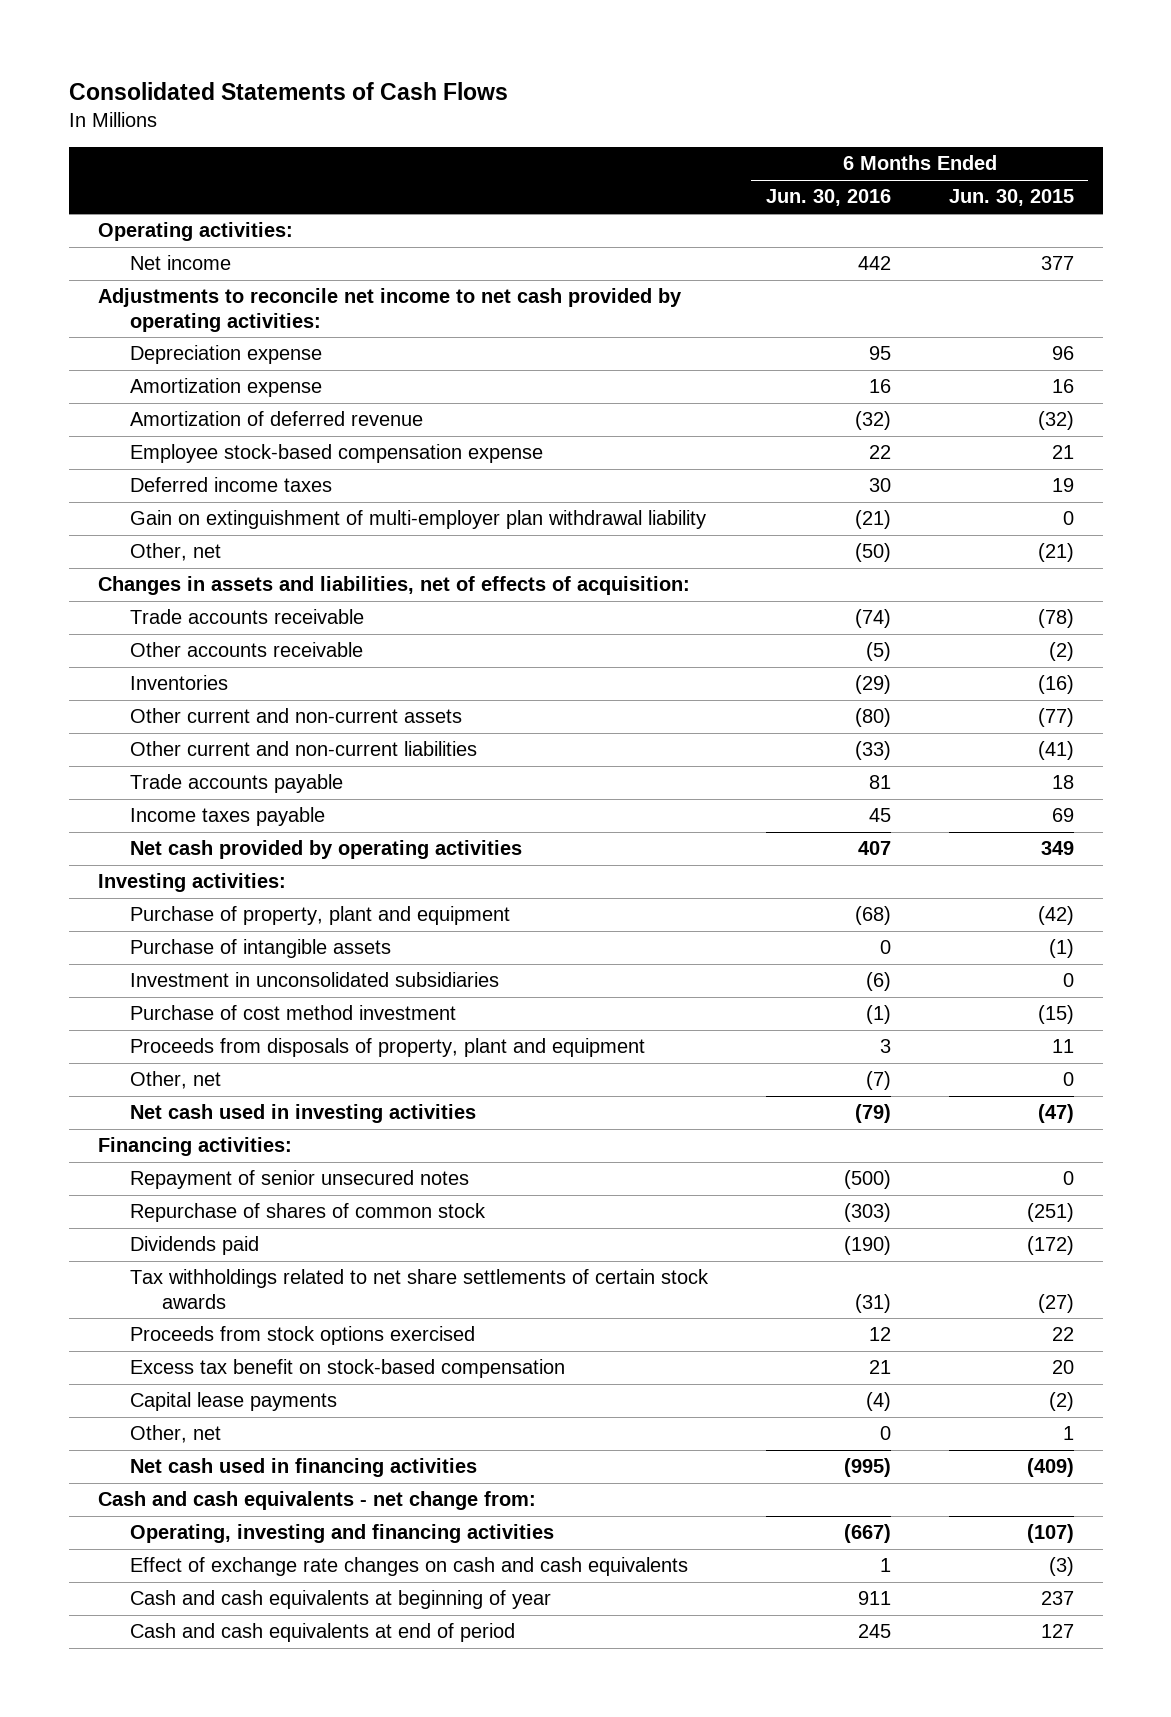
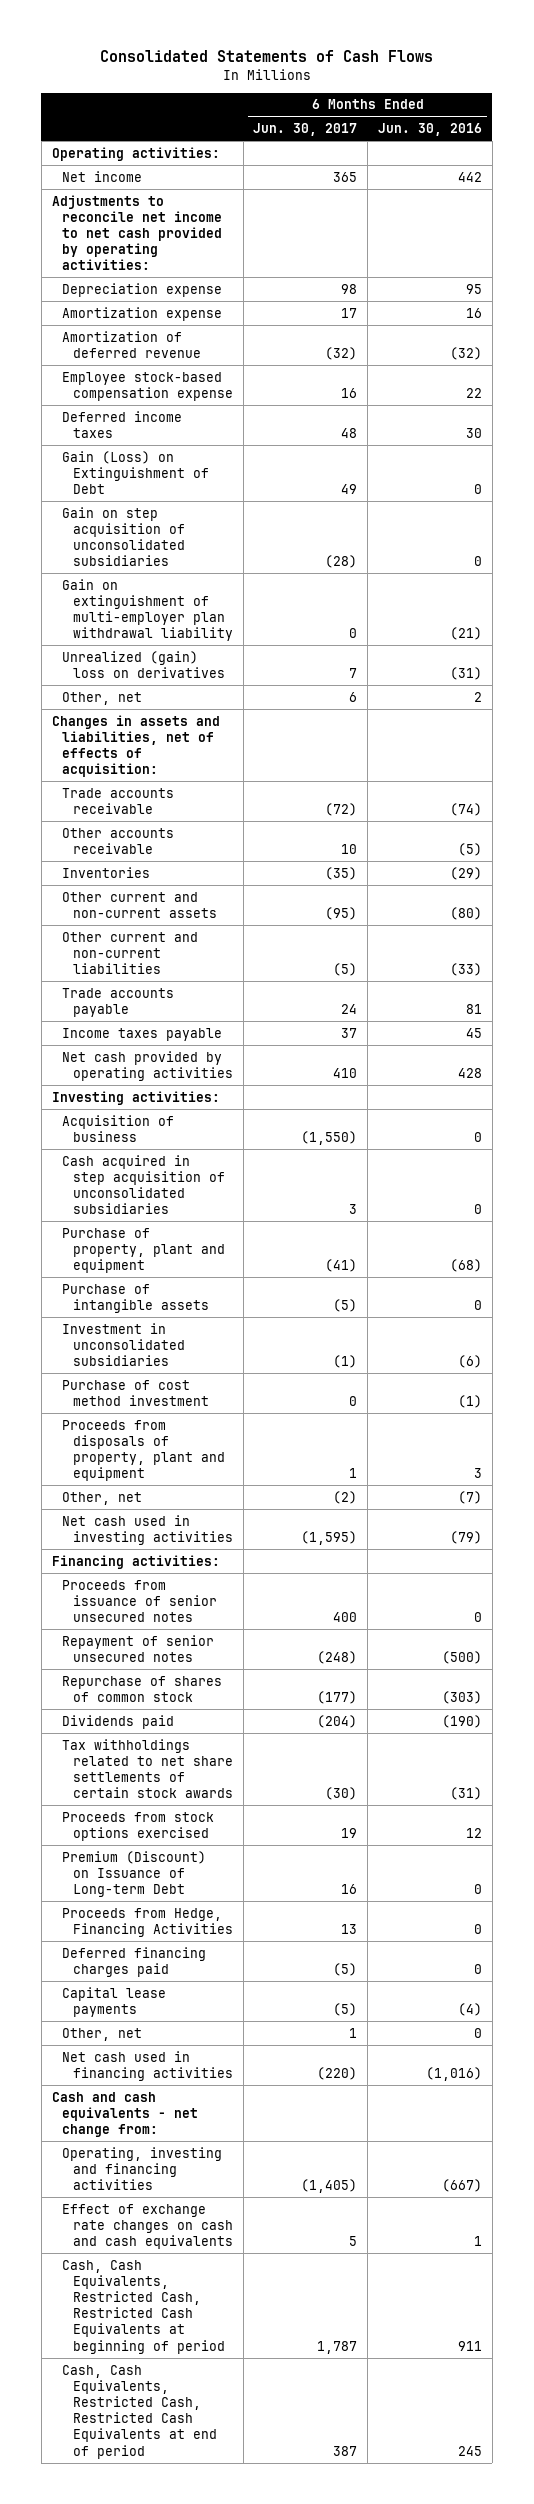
[948,189,1074,207] Jun. 30, 2015 -> none
none -> [253,123,358,137] Jun. 30, 2017
none -> [62,450,209,495] Gain (Loss) on Extinguishment of Debt
none -> [62,506,185,567] Gain on step acquisition of unconsolidated subsidiaries
none -> [62,650,225,678] Unrealized (gain) loss on derivatives
[854,543,891,563] (50) -> [473,691,482,702] 2
[857,841,891,856] 407 -> [457,1067,482,1078] 428
none -> [62,1114,175,1142] Acquisition of business
none -> [62,1154,225,1215] Cash acquired in step acquisition of unconsolidated subsidiaries
none -> [62,1579,217,1623] Proceeds from issuance of senior unsecured notes
[129,1359,565,1379] Excess tax benefit on stock-based compensation -> none
none -> [62,1850,207,1898] Premium (Discount) on Issuance of Long-term Debt
none -> [62,1907,233,1937] Proceeds from Hedge, Financing Activities
none -> [62,1946,207,1977] Deferred financing charges paid
[843,1458,891,1478] (995) -> [425,2066,482,2081] (1,016)
[129,1590,551,1610] Cash and cash equivalents at beginning of year -> [62,2259,225,2354] Cash, Cash Equivalents, Restricted Cash, Restricted Cash Equivalents at beginning of period
[129,1623,515,1643] Cash and cash equivalents at end of period -> [62,2364,217,2459] Cash, Cash Equivalents, Restricted Cash, Restricted Cash Equivalents at end of period

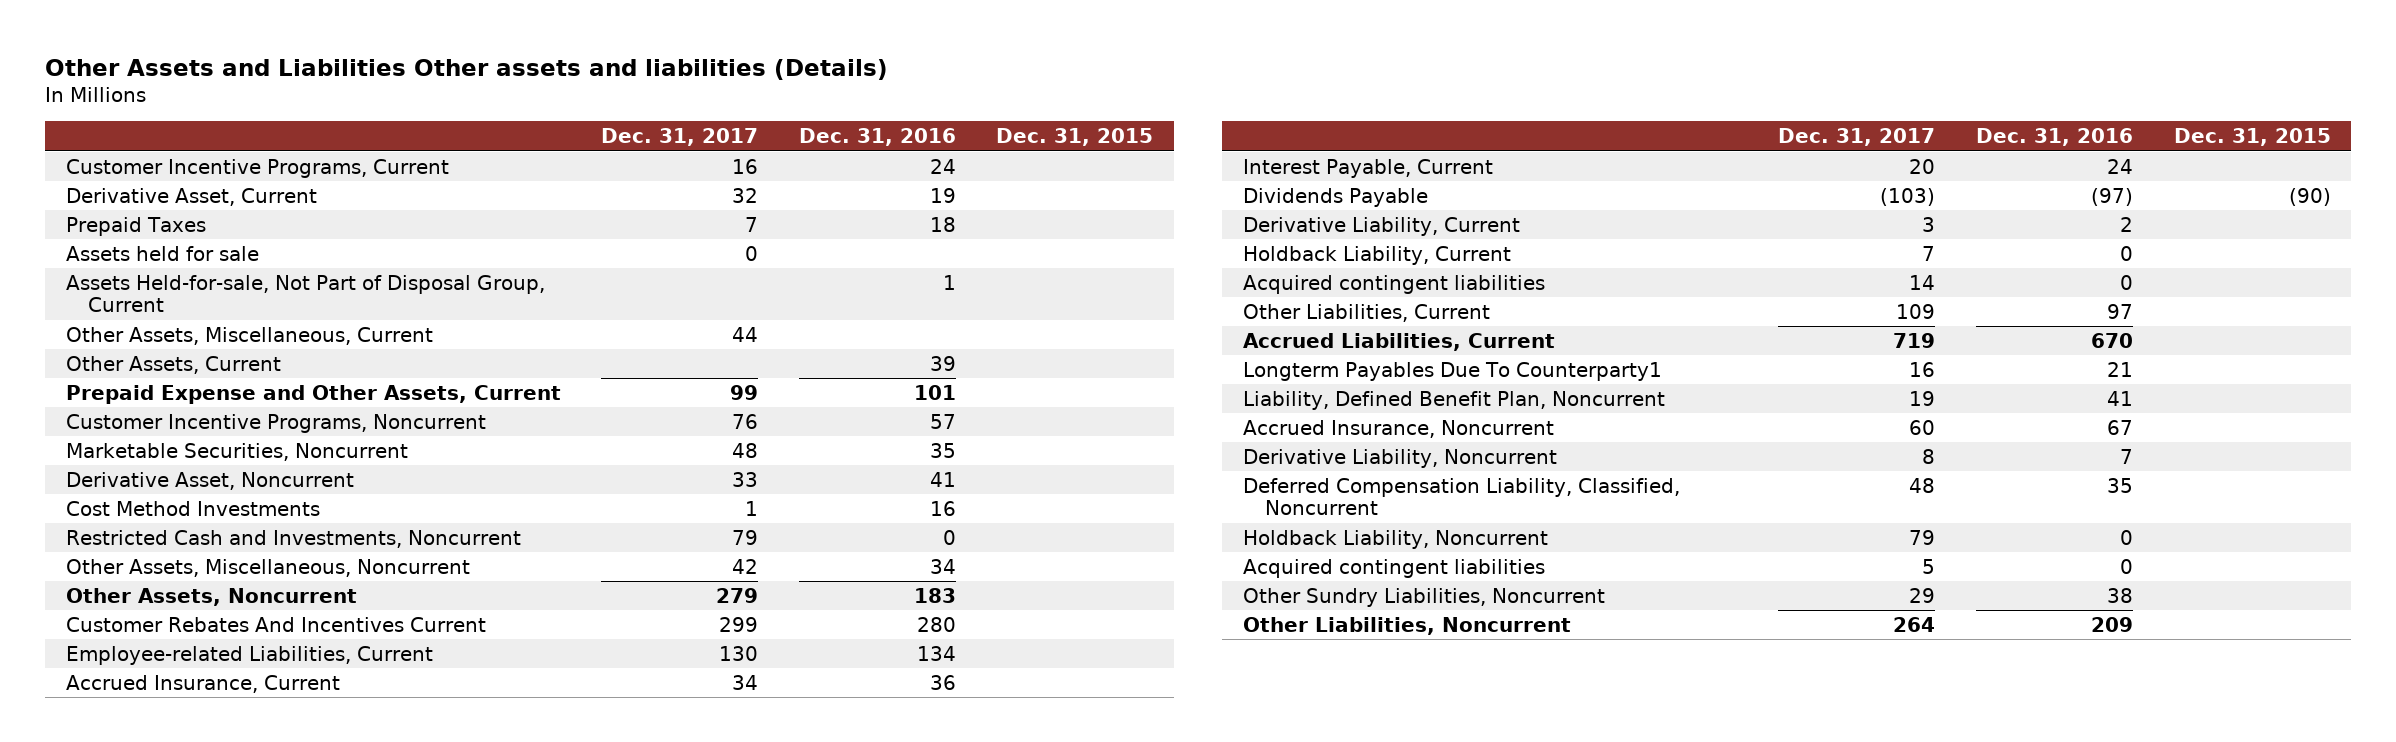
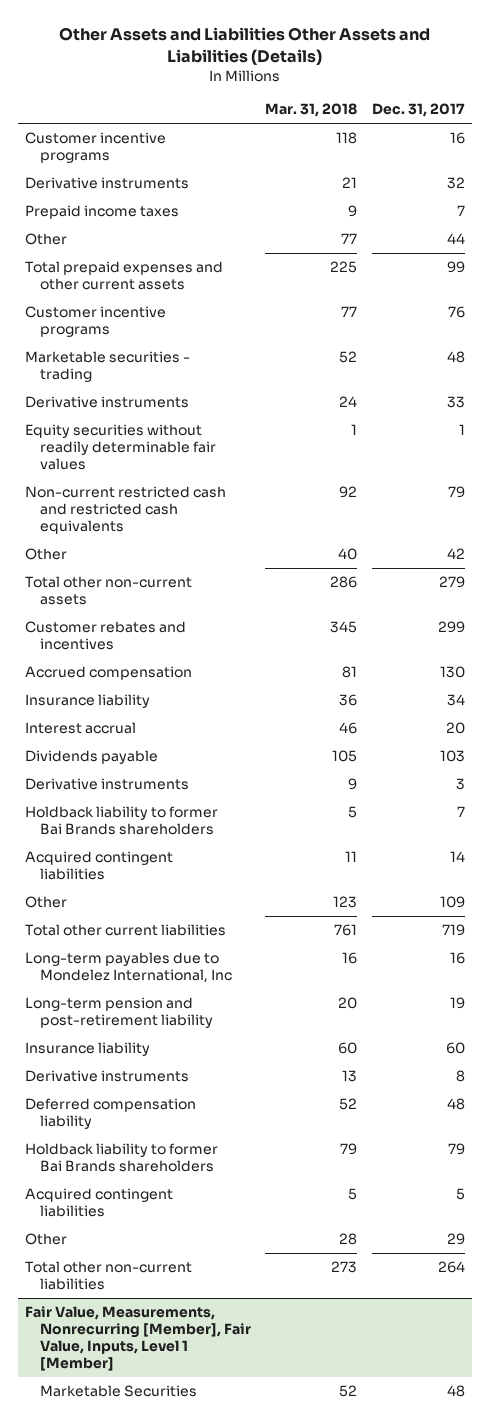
[45,58,889,80] Other Assets and Liabilities Other assets and liabilities (Details) -> [58,26,430,65] Other Assets and Liabilities Other Assets and Liabilities (Details)
[798,128,956,147] Dec. 31, 2016 -> none
[996,128,1154,147] Dec. 31, 2015 -> none
none -> [265,103,358,118] Mar. 31, 2018
[65,245,259,261] Assets held for sale -> none
[65,274,545,313] Assets Held-for-sale, Not Part of Disposal Group, Current -> none
[65,355,281,374] Other Assets, Current -> none
[65,158,449,178] Customer Incentive Programs, Current -> [25,132,167,164] Customer incentive programs
[65,187,317,206] Derivative Asset, Current -> [25,177,190,190] Derivative instruments
[65,216,206,236] Prepaid Taxes -> [25,205,180,220] Prepaid income taxes
[65,326,433,345] Other Assets, Miscellaneous, Current -> [25,233,68,246] Other
[65,384,561,404] Prepaid Expense and Other Assets, Current -> [25,261,224,291] Total prepaid expenses and other current assets
[65,413,486,433] Customer Incentive Programs, Noncurrent -> [25,306,167,338] Customer incentive programs
[65,442,408,461] Marketable Securities, Noncurrent -> [25,351,191,383] Marketable securities - trading
[65,471,354,490] Derivative Asset, Noncurrent -> [25,396,190,409] Derivative instruments
[65,500,320,516] Cost Method Investments -> [25,424,216,471] Equity securities without readily determinable fair values
[65,529,521,548] Restricted Cash and Investments, Noncurrent -> [25,486,227,535] Non-current restricted cash and restricted cash equivalents
[65,558,470,577] Other Assets, Miscellaneous, Noncurrent -> [25,548,68,561] Other
[65,587,357,606] Other Assets, Noncurrent -> [25,576,193,606] Total other non-current assets
[65,616,486,632] Customer Rebates And Incentives Current -> [25,621,187,651] Customer rebates and incentives
[65,645,433,665] Employee-related Liabilities, Current -> [25,666,193,681] Accrued compensation
[65,674,340,693] Accrued Insurance, Current -> [25,694,151,709] Insurance liability
[1242,158,1493,178] Interest Payable, Current -> [25,722,137,735] Interest accrual
[1242,187,1428,207] Dividends Payable -> [25,750,159,765] Dividends payable
[1880,187,1936,206] (103) -> [439,750,465,763] 103
[1242,216,1520,236] Derivative Liability, Current -> [25,778,190,791] Derivative instruments
[1242,245,1511,265] Holdback Liability, Current -> [25,806,219,836] Holdback liability to former Bai Brands shareholders
[1242,303,1490,322] Other Liabilities, Current -> [25,896,68,909] Other
[1242,332,1555,351] Accrued Liabilities, Current -> [25,924,227,937] Total other current liabilities
[1242,361,1662,381] Longterm Payables Due To Counterparty1 -> [25,952,232,984] Long-term payables due to Mondelez International, Inc
[1242,390,1665,410] Liability, Defined Benefit Plan, Noncurrent -> [25,997,213,1029] Long-term pension and post-retirement liability
[1242,419,1554,438] Accrued Insurance, Noncurrent -> [25,1042,151,1057] Insurance liability
[1242,448,1557,468] Derivative Liability, Noncurrent -> [25,1070,190,1083] Derivative instruments
[1242,477,1680,516] Deferred Compensation Liability, Classified, Noncurrent -> [25,1098,197,1130] Deferred compensation liability
[1242,529,1548,549] Holdback Liability, Noncurrent -> [25,1143,219,1173] Holdback liability to former Bai Brands shareholders
[1242,587,1605,607] Other Sundry Liabilities, Noncurrent -> [25,1233,68,1246] Other
[1242,616,1571,635] Other Liabilities, Noncurrent -> [25,1261,193,1291] Total other non-current liabilities
none -> [25,1306,251,1372] Fair Value, Measurements, Nonrecurring [Member], Fair Value, Inputs, Level 1 [Member]
none -> [39,1385,197,1398] Marketable Securities

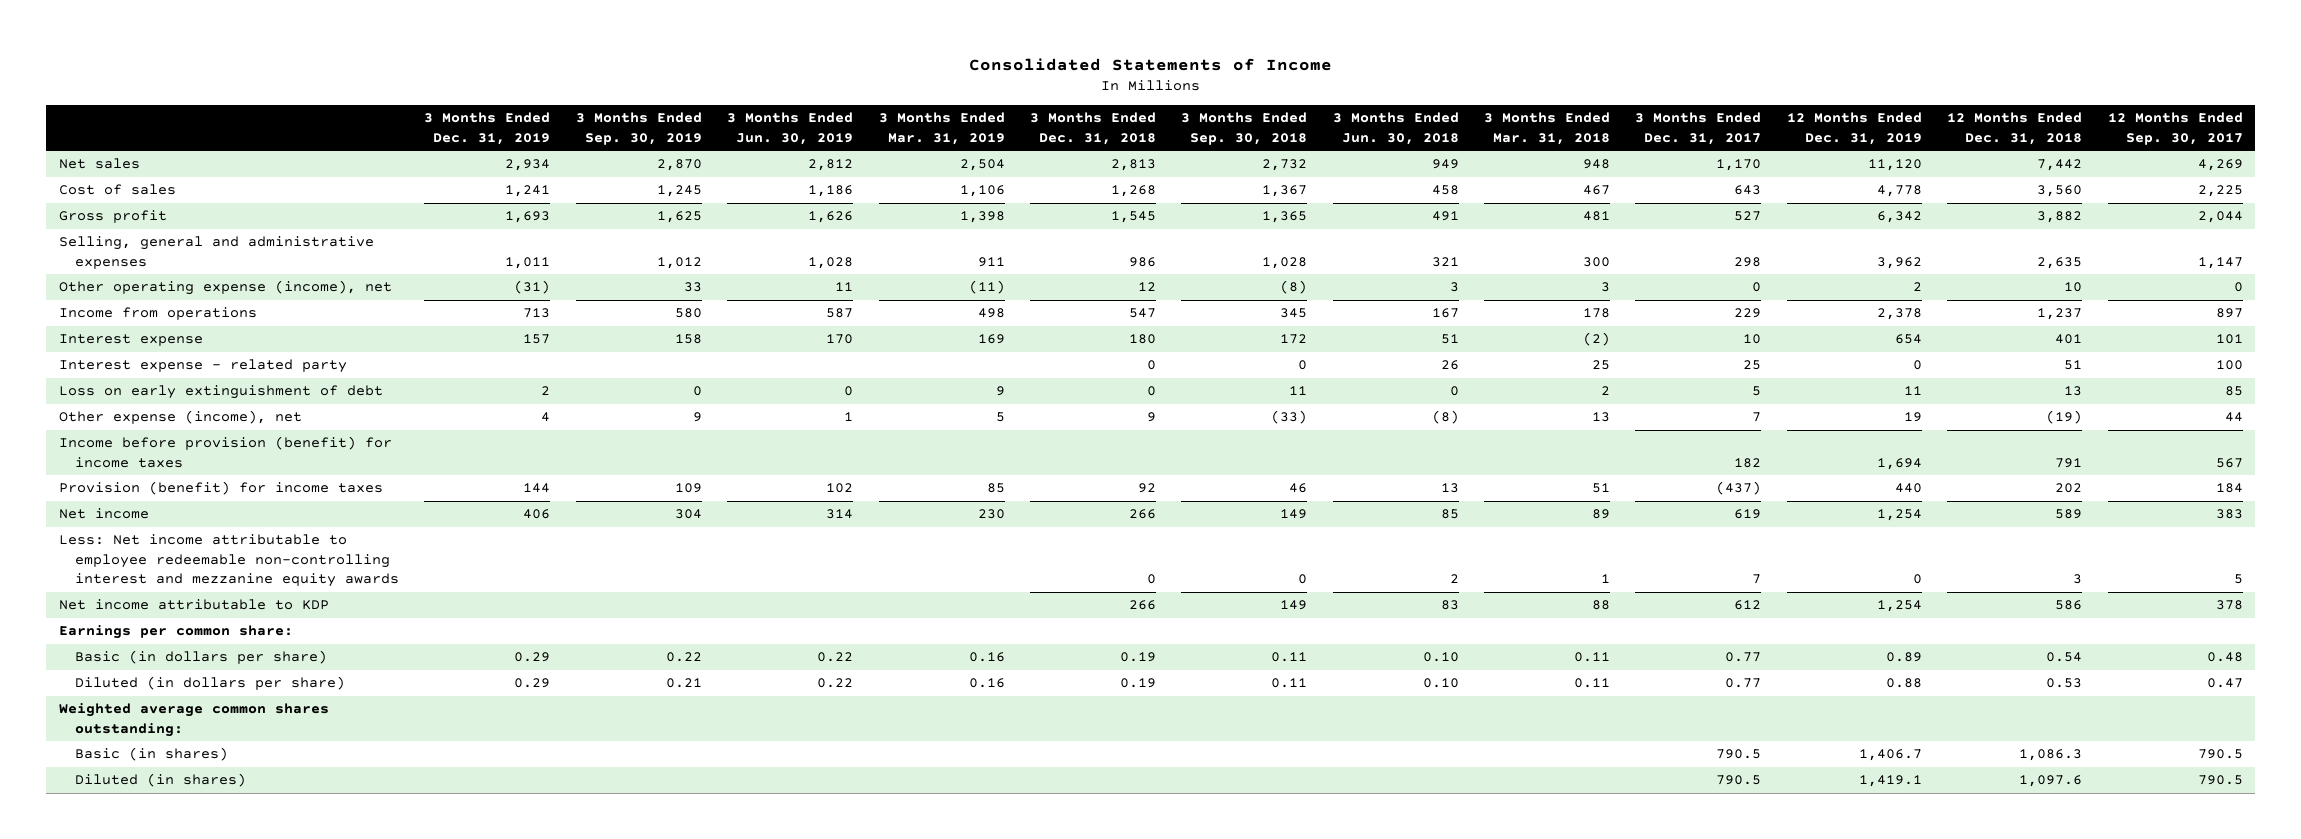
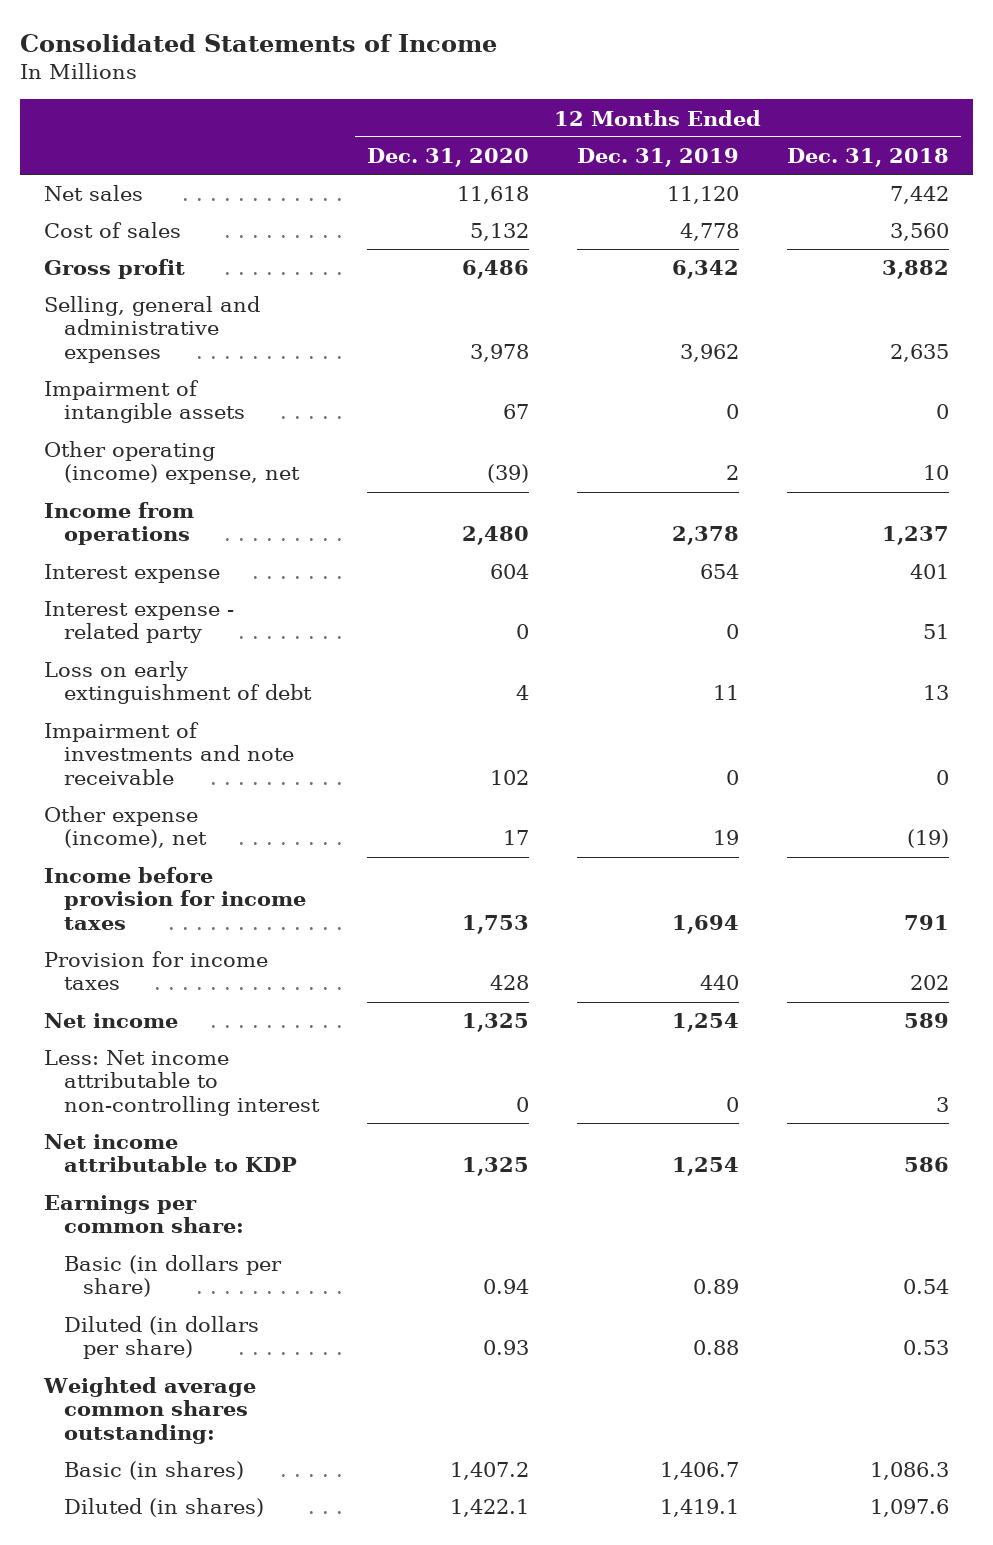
[424,112,551,145] 3 Months Ended Dec. 31, 2019 -> none
[575,112,702,145] 3 Months Ended Sep. 30, 2019 -> none
[727,112,854,145] 3 Months Ended Jun. 30, 2019 -> none
[878,112,1005,145] 3 Months Ended Mar. 31, 2019 -> none
[1029,112,1156,145] 3 Months Ended Dec. 31, 2018 -> none
[1181,112,1308,145] 3 Months Ended Sep. 30, 2018 -> none
[1332,112,1459,145] 3 Months Ended Jun. 30, 2018 -> none
[1484,112,1611,145] 3 Months Ended Mar. 31, 2018 -> none
[1635,112,1762,145] 3 Months Ended Dec. 31, 2017 -> none
[2107,112,2243,145] 12 Months Ended Sep. 30, 2017 -> none
none -> [366,148,529,168] Dec. 31, 2020
none -> [44,380,245,424] Impairment of intangible assets
[58,280,392,296] Other operating expense (income), net -> [44,441,300,485] Other operating (income) expense, net
none -> [44,722,294,785] Impairment of investments and note receivable
[58,436,392,468] Income before provision (benefit) for income taxes -> [44,867,306,930] Income before provision for income taxes
[58,481,383,496] Provision (benefit) for income taxes -> [44,951,269,991] Provision for income taxes
[58,534,400,588] Less: Net income attributable to employee redeemable non-controlling interest and mezzanine equity awards -> [44,1050,320,1116] Less: Net income attributable to non-controlling interest

